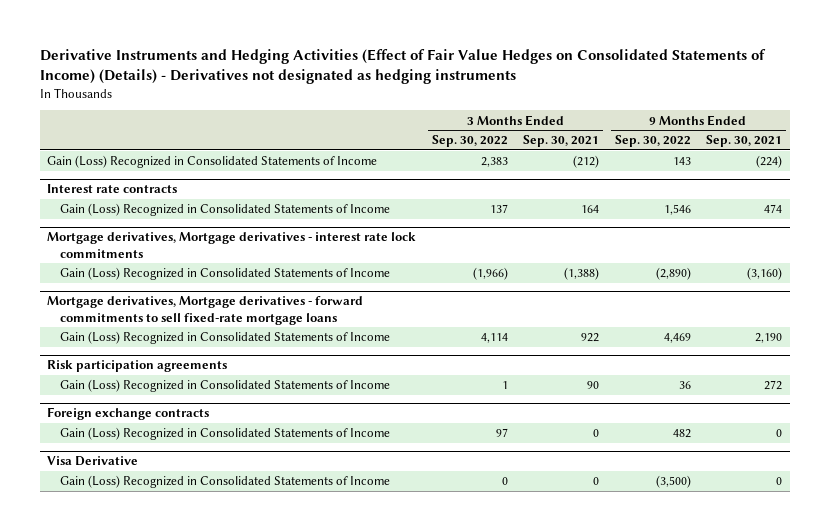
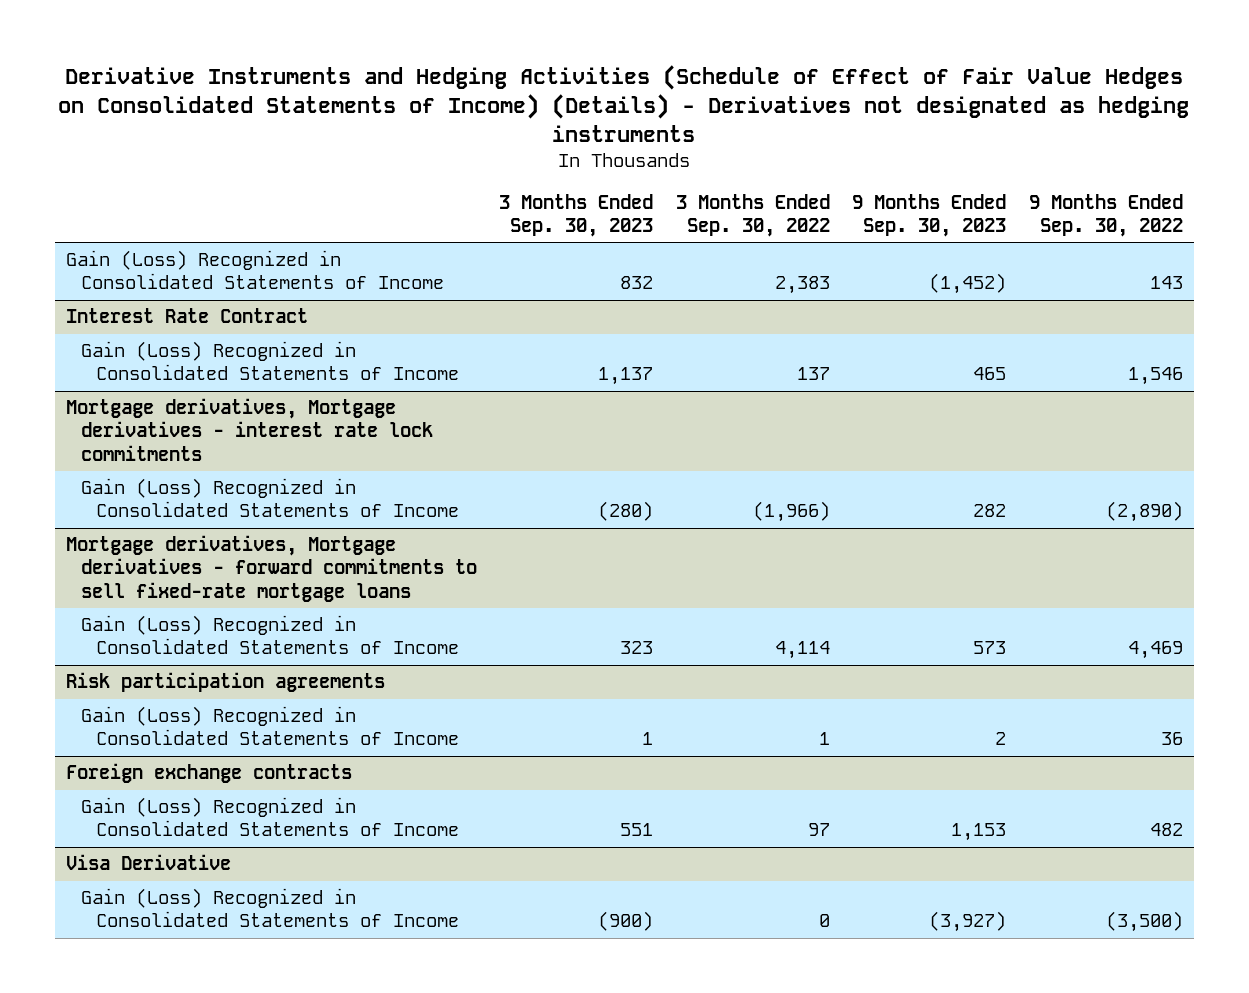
[39,48,766,85] Derivative Instruments and Hedging Activities (Effect of Fair Value Hedges on Consolidated Statements of Income) (Details) - Derivatives not designated as hedging instruments -> [58,64,1190,142] Derivative Instruments and Hedging Activities (Schedule of Effect of Fair Value Hedges on Consolidated Statements of Income) (Details) - Derivatives not designated as hedging instruments
[523,135,600,148] Sep. 30, 2021 -> none
[705,135,782,148] Sep. 30, 2021 -> none
none -> [499,193,654,237] 3 Months Ended Sep. 30, 2023
none -> [852,193,1007,237] 9 Months Ended Sep. 30, 2023
[47,184,178,194] Interest rate contracts -> [66,308,309,324] Interest Rate Contract

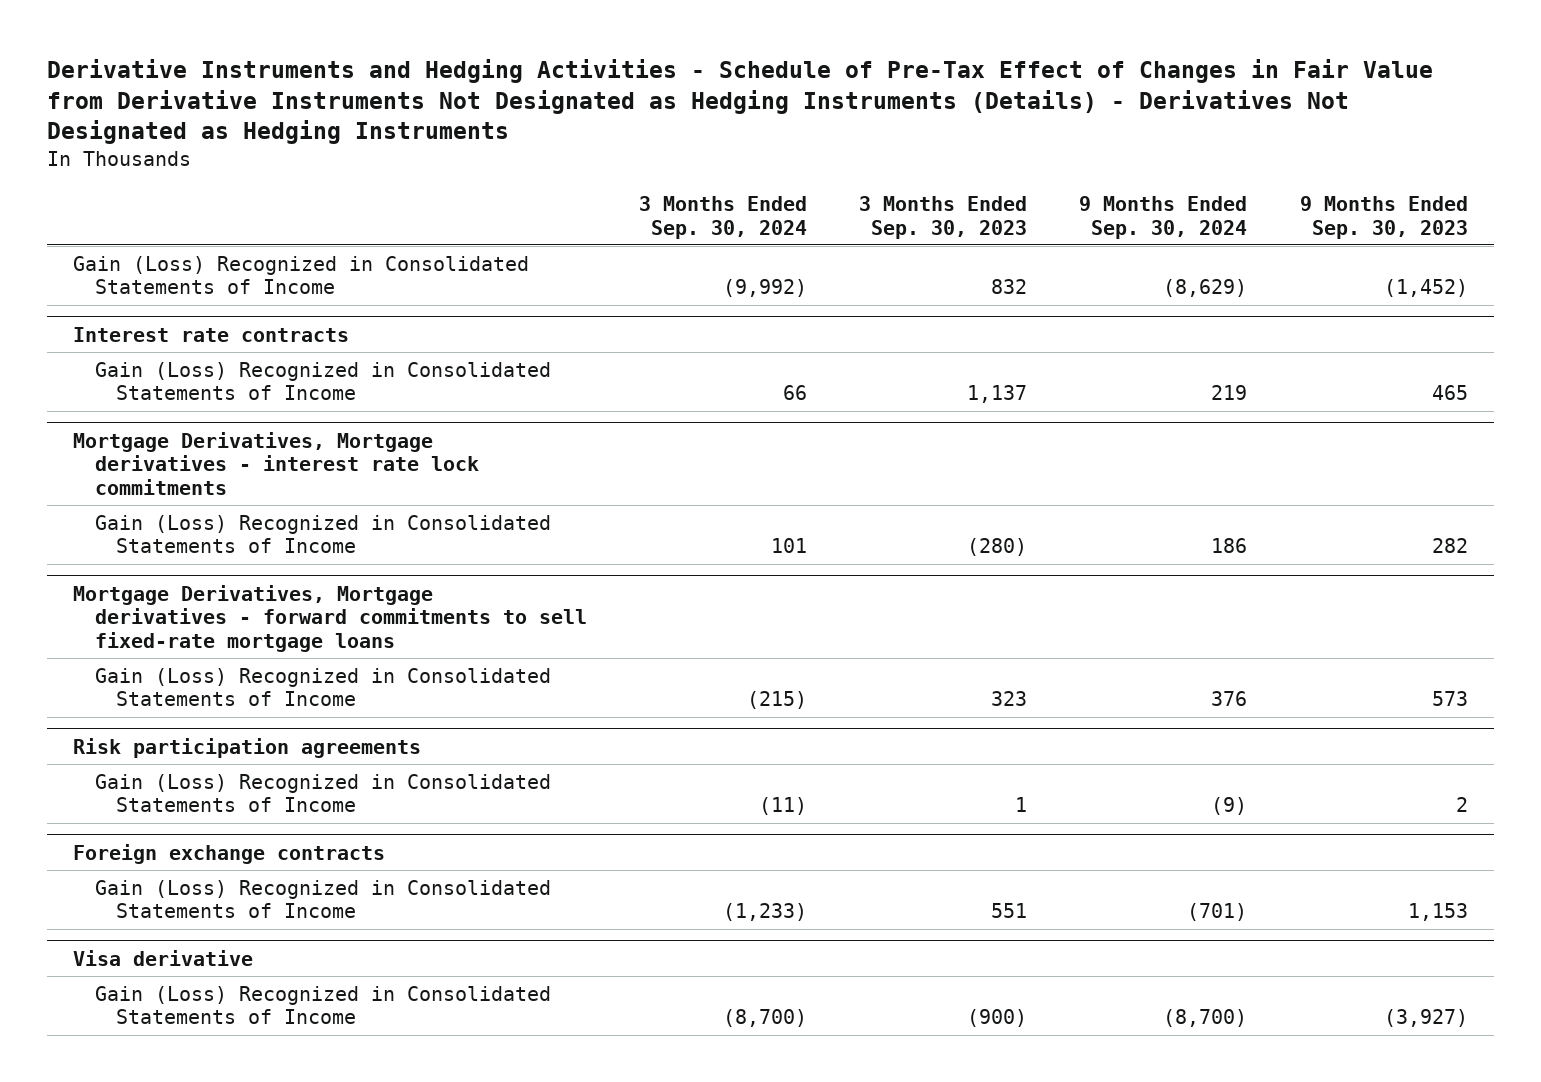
[58,64,1190,142] Derivative Instruments and Hedging Activities (Schedule of Effect of Fair Value Hedges on Consolidated Statements of Income) (Details) - Derivatives not designated as hedging instruments -> [46,58,1433,145] Derivative Instruments and Hedging Activities - Schedule of Pre-Tax Effect of Changes in Fair Value from Derivative Instruments Not Designated as Hedging Instruments (Details) - Derivatives Not Designated as Hedging Instruments
[675,193,830,237] 3 Months Ended Sep. 30, 2022 -> none
[1028,193,1183,237] 9 Months Ended Sep. 30, 2022 -> none
none -> [638,195,807,239] 3 Months Ended Sep. 30, 2024
none -> [1079,195,1248,239] 9 Months Ended Sep. 30, 2024
[66,308,309,324] Interest Rate Contract -> [72,326,349,342] Interest rate contracts
[66,398,433,461] Mortgage derivatives, Mortgage derivatives - interest rate lock commitments -> [72,431,479,495] Mortgage Derivatives, Mortgage derivatives - interest rate lock commitments
[66,535,477,602] Mortgage derivatives, Mortgage derivatives - forward commitments to sell fixed-rate mortgage loans -> [72,584,587,652] Mortgage Derivatives, Mortgage derivatives - forward commitments to sell fixed-rate mortgage loans
[66,854,232,871] Visa Derivative -> [72,949,253,966] Visa derivative

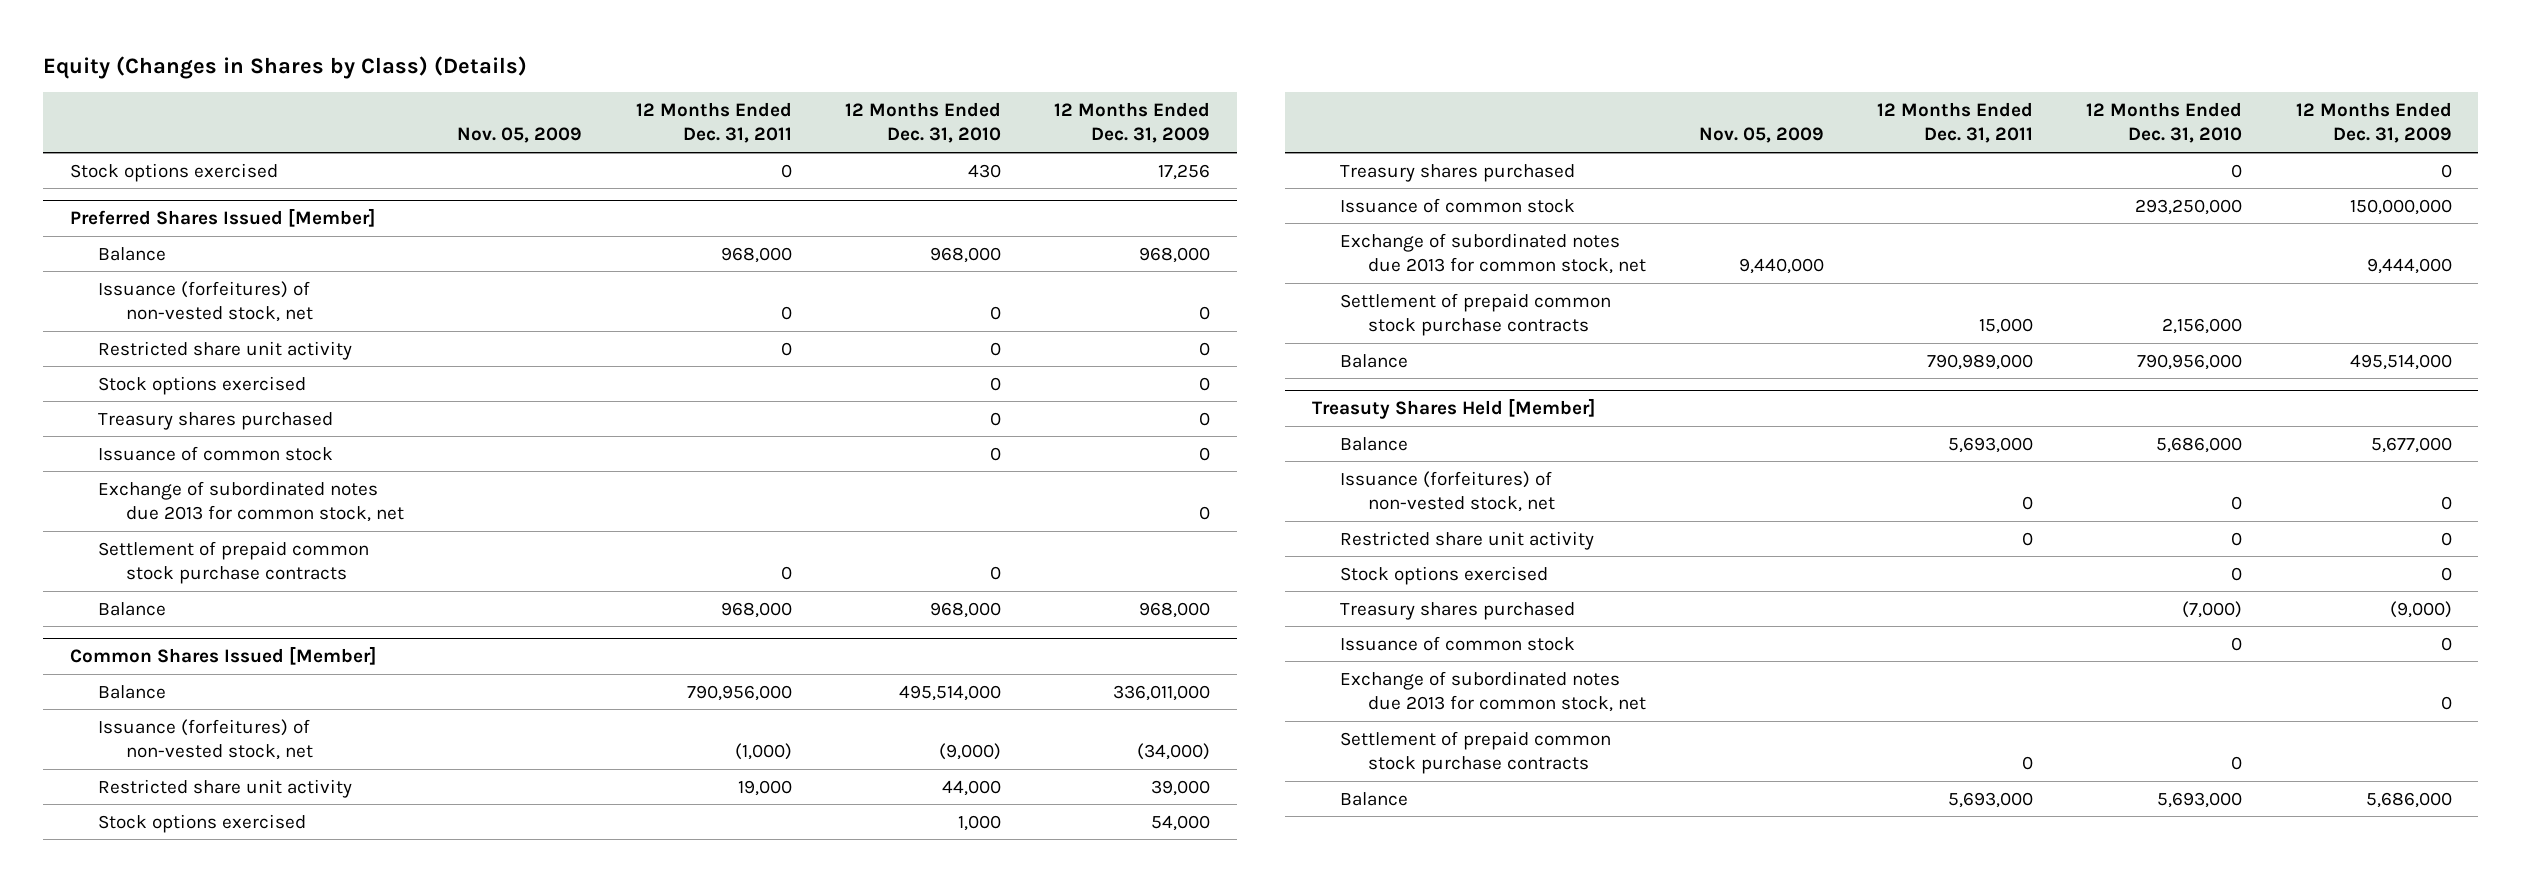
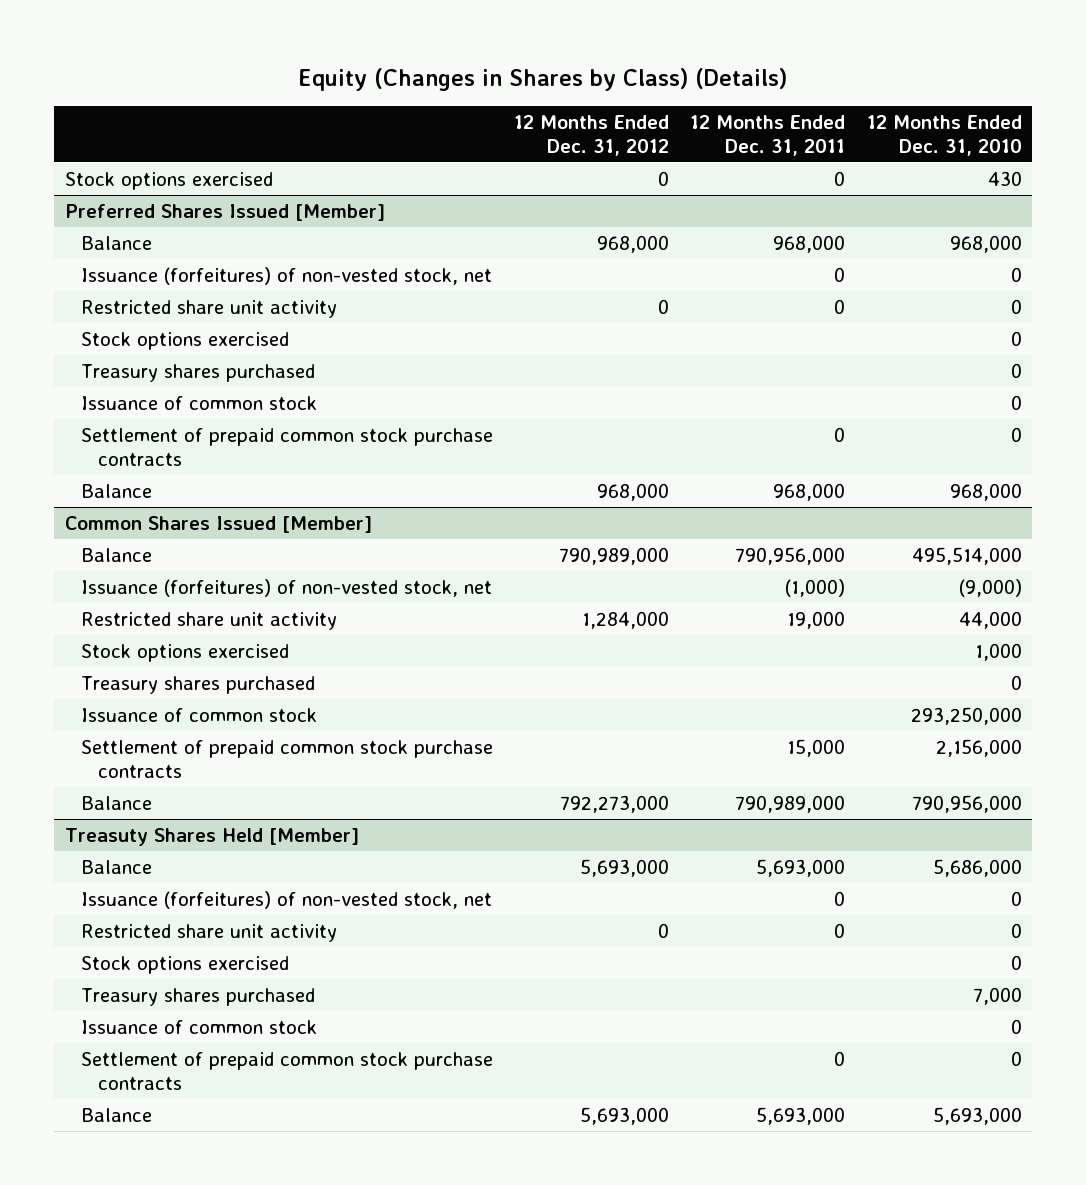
[457,127,583,144] Nov. 05, 2009 -> none
[1054,101,1211,144] 12 Months Ended Dec. 31, 2009 -> none
none -> [514,115,670,156] 12 Months Ended Dec. 31, 2012
[98,480,405,523] Exchange of subordinated notes due 2013 for common stock, net -> none
[1339,232,1646,275] Exchange of subordinated notes due 2013 for common stock, net -> none
[2182,600,2243,618] (7,000) -> [972,987,1022,1006] 7,000
[1339,670,1646,713] Exchange of subordinated notes due 2013 for common stock, net -> none

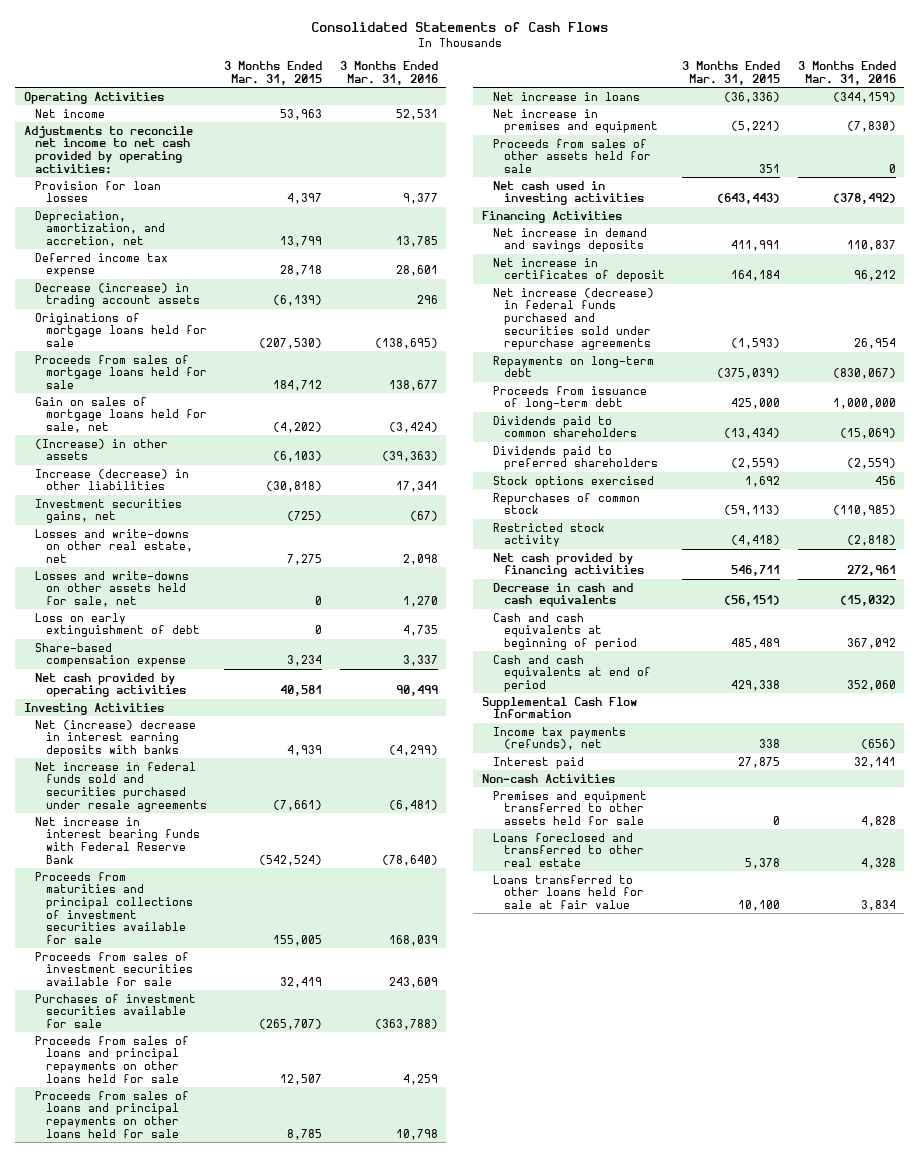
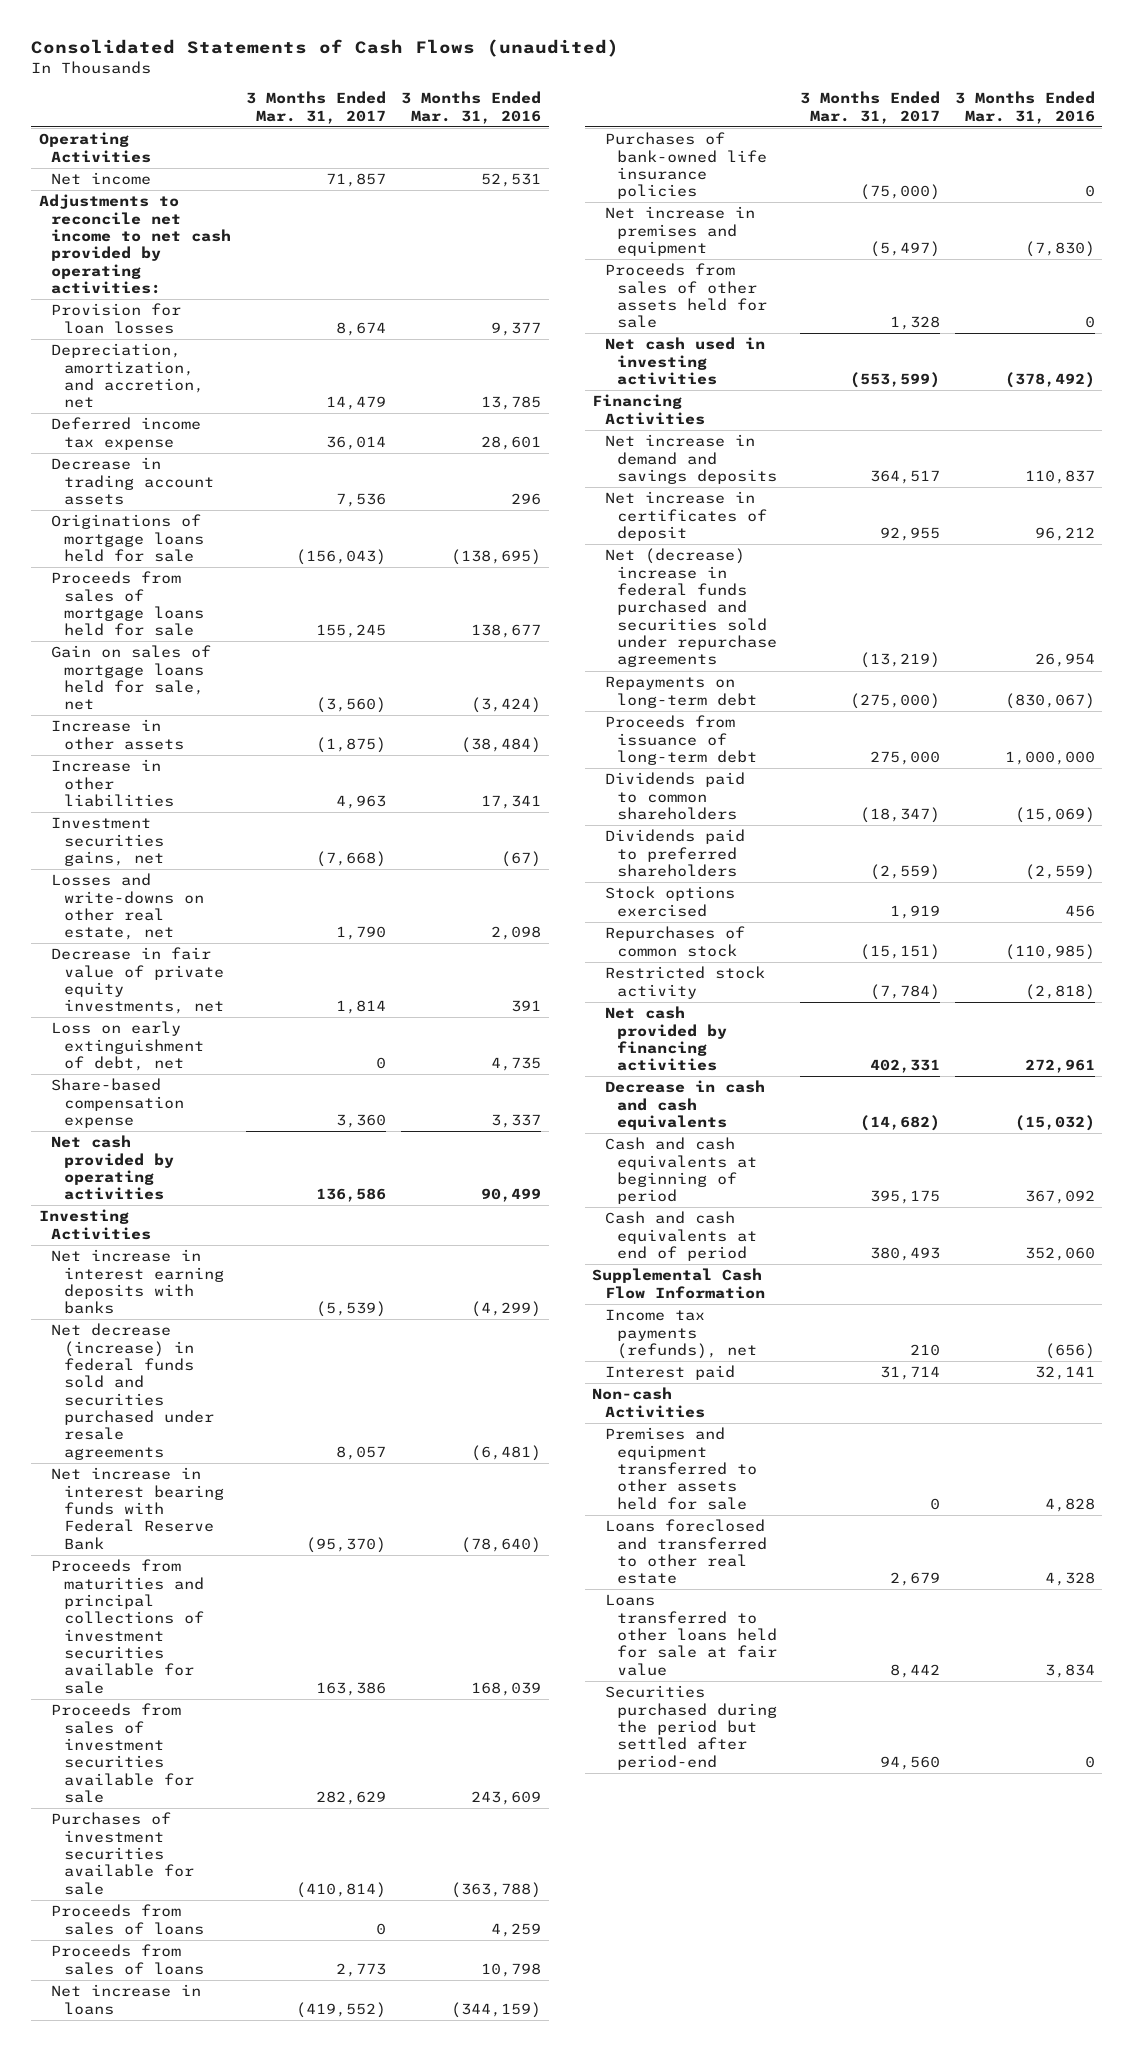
[310,22,608,33] Consolidated Statements of Cash Flows -> [31,39,620,58] Consolidated Statements of Cash Flows (unaudited)
[224,60,323,85] 3 Months Ended Mar. 31, 2015 -> none
none -> [246,91,387,124] 3 Months Ended Mar. 31, 2017
[35,282,201,308] Decrease (increase) in trading account assets -> [51,457,214,505] Decrease in trading account assets
[35,438,169,461] (Increase) in other assets -> [51,719,184,750] Increase in other assets
[381,451,438,463] (39,363) -> [461,736,542,753] (38,484)
[35,468,190,491] Increase (decrease) in other liabilities -> [51,759,174,807] Increase in other liabilities
[35,570,190,607] Losses and write-downs on other assets held for sale, net -> none
none -> [51,947,224,1015] Decrease in fair value of private equity investments, net
[35,612,201,638] Loss on early extinguishment of debt -> [51,1021,204,1071] Loss on early extinguishment of debt, net
[35,719,197,757] Net (increase) decrease in interest earning deposits with banks -> [51,1249,224,1315] Net increase in interest earning deposits with banks
[35,761,208,812] Net increase in federal funds sold and securities purchased under resale agreements -> [51,1323,214,1460] Net decrease (increase) in federal funds sold and securities purchased under resale agreements
[35,1035,190,1083] Proceeds from sales of loans and principal repayments on other loans held for sale -> [51,1904,204,1935] Proceeds from sales of loans
[35,1090,190,1138] Proceeds from sales of loans and principal repayments on other loans held for sale -> [51,1944,204,1975] Proceeds from sales of loans
none -> [604,132,768,200] Purchases of bank-owned life insurance policies
[493,287,655,351] Net increase (decrease) in federal funds purchased and securities sold under repurchase agreements -> [604,548,778,668] Net (decrease) increase in federal funds purchased and securities sold under repurchase agreements
none -> [604,1685,778,1770] Securities purchased during the period but settled after period-end

